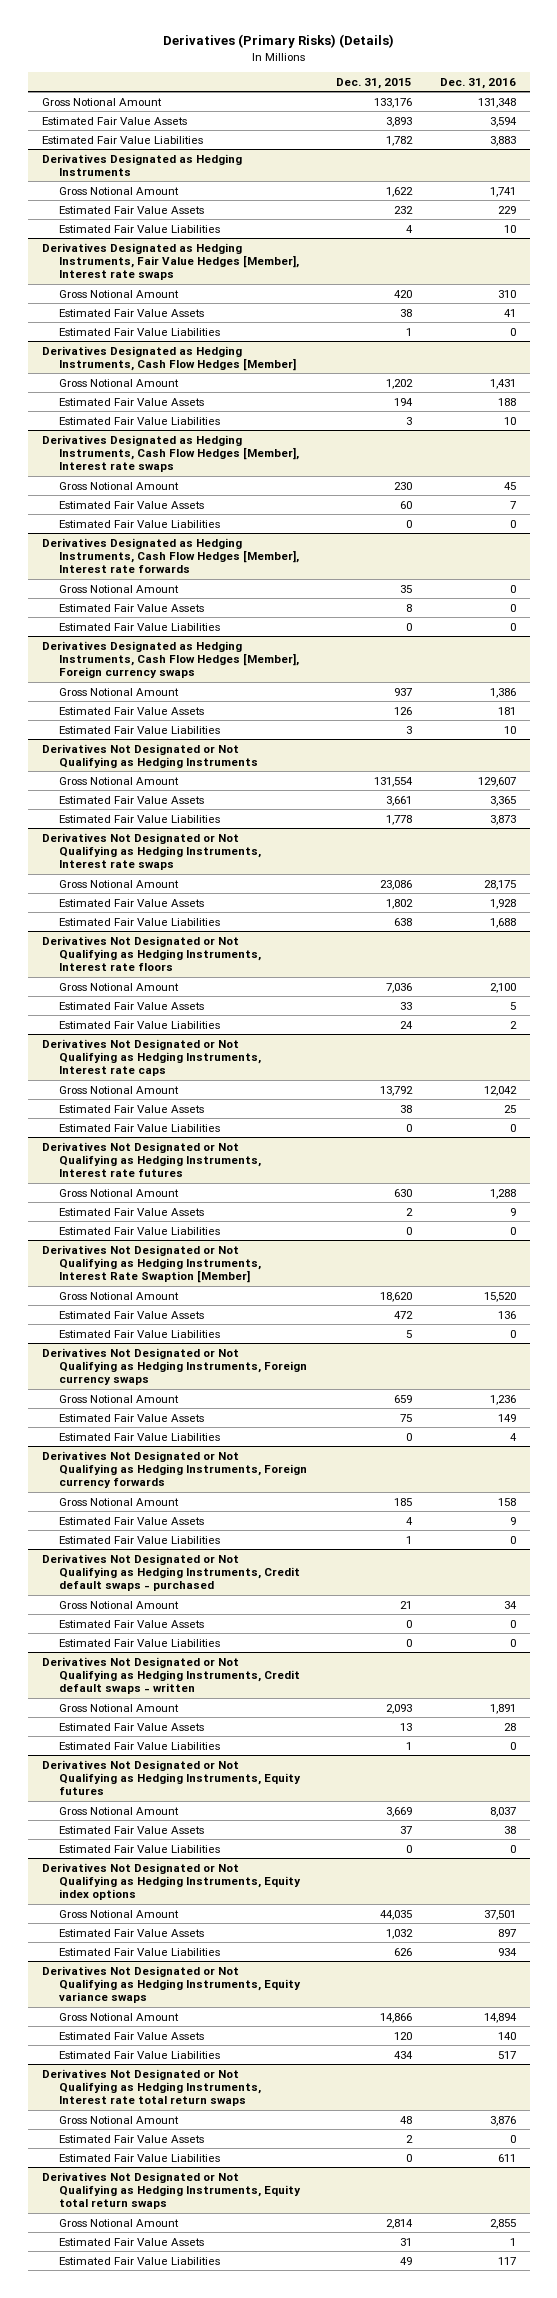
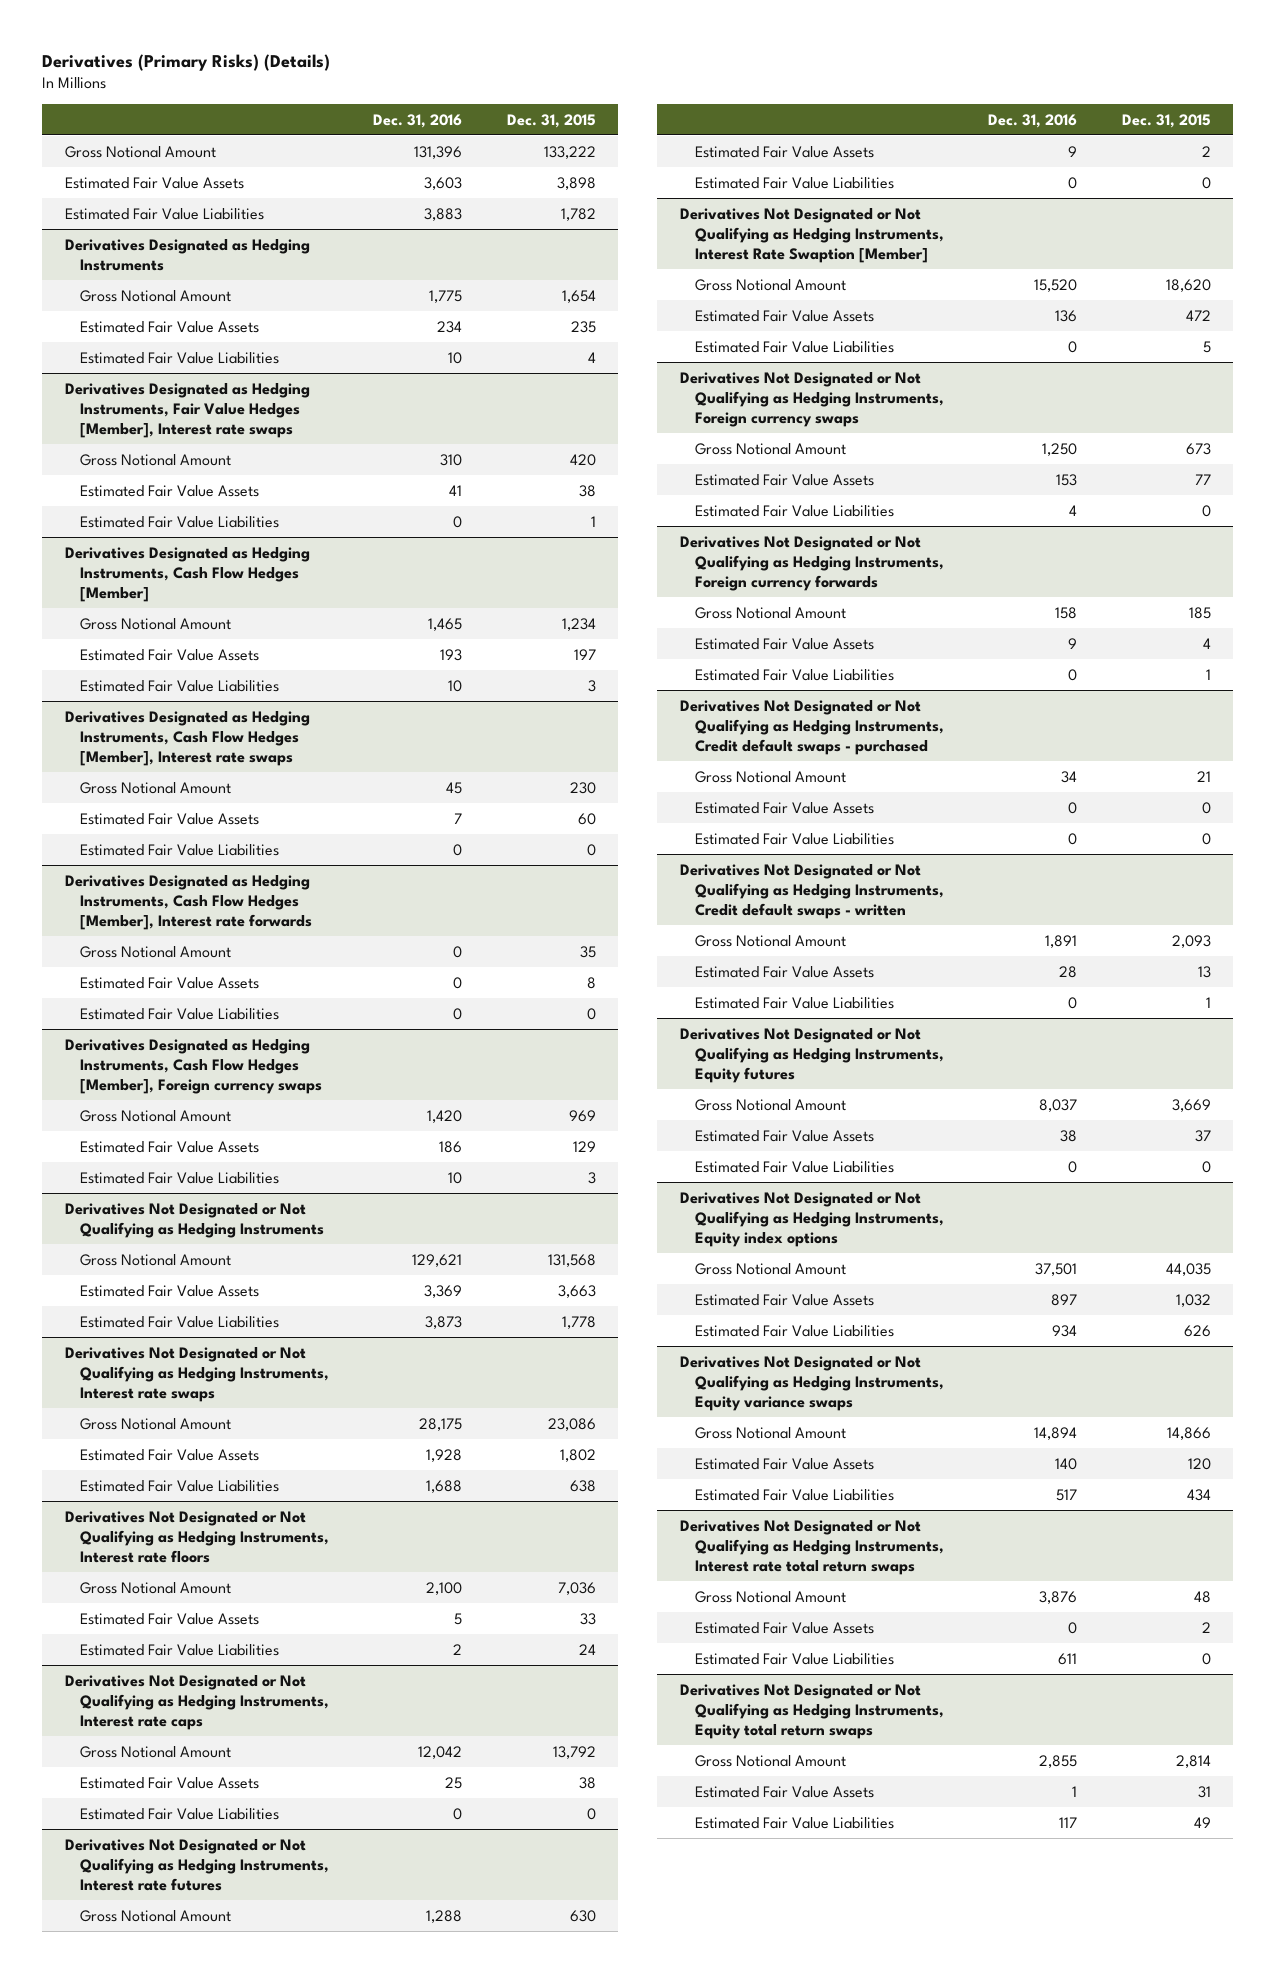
[373,97,412,108] 133,176 -> [543,145,596,159] 133,222
[477,97,516,108] 131,348 -> [414,145,463,159] 131,396
[385,116,412,127] 3,893 -> [556,176,596,190] 3,898
[489,116,517,127] 3,594 -> [424,176,463,190] 3,603
[385,186,413,197] 1,622 -> [561,289,596,303] 1,654
[489,186,516,197] 1,741 -> [429,289,463,303] 1,775
[393,205,413,214] 232 -> [570,320,596,333] 235
[497,205,516,214] 229 -> [437,320,463,333] 234
[385,378,413,389] 1,202 -> [561,617,596,631] 1,234
[489,378,516,389] 1,431 -> [428,617,463,631] 1,465
[393,397,413,406] 194 -> [573,648,596,660] 197
[497,397,516,406] 188 -> [440,648,463,661] 193
[393,687,412,696] 937 -> [568,1109,596,1122] 969
[489,687,516,698] 1,386 -> [427,1109,463,1123] 1,420
[393,706,412,715] 126 -> [572,1140,596,1152] 129
[497,706,516,715] 181 -> [439,1140,463,1153] 186
[373,776,413,787] 131,554 -> [547,1253,596,1267] 131,568
[477,776,516,787] 129,607 -> [412,1253,463,1267] 129,621
[385,795,412,806] 3,661 -> [557,1284,596,1298] 3,663
[489,795,516,806] 3,365 -> [424,1284,463,1298] 3,369
[393,1394,412,1403] 659 -> [1185,442,1211,455] 673
[489,1394,516,1405] 1,236 -> [1042,442,1078,456] 1,250
[399,1413,412,1422] 75 -> [1194,473,1211,485] 77
[497,1413,516,1422] 149 -> [1056,473,1078,486] 153

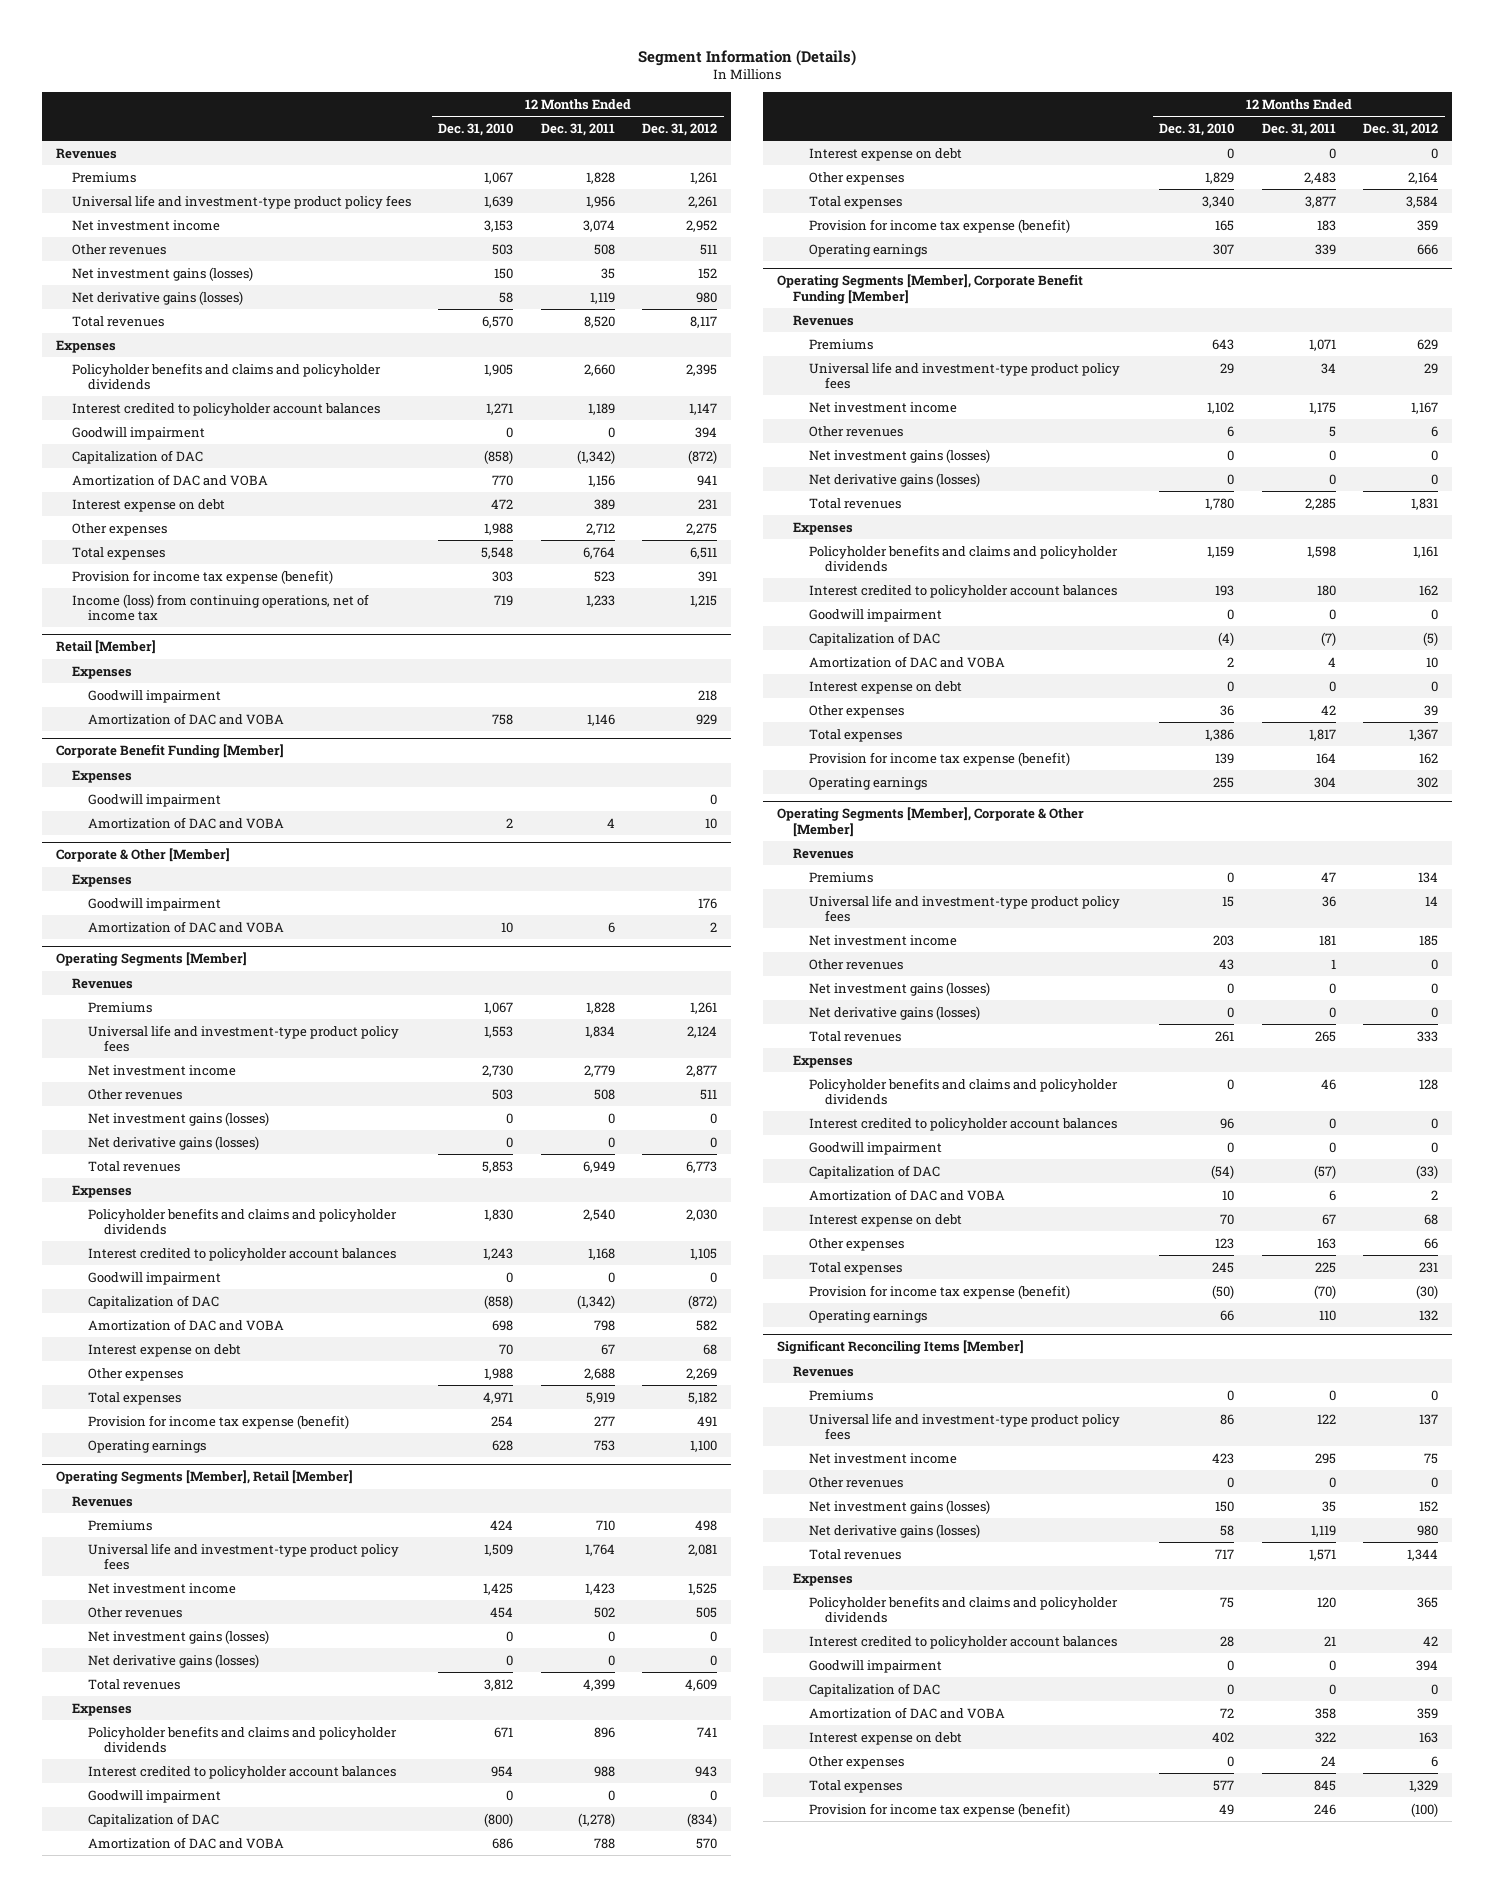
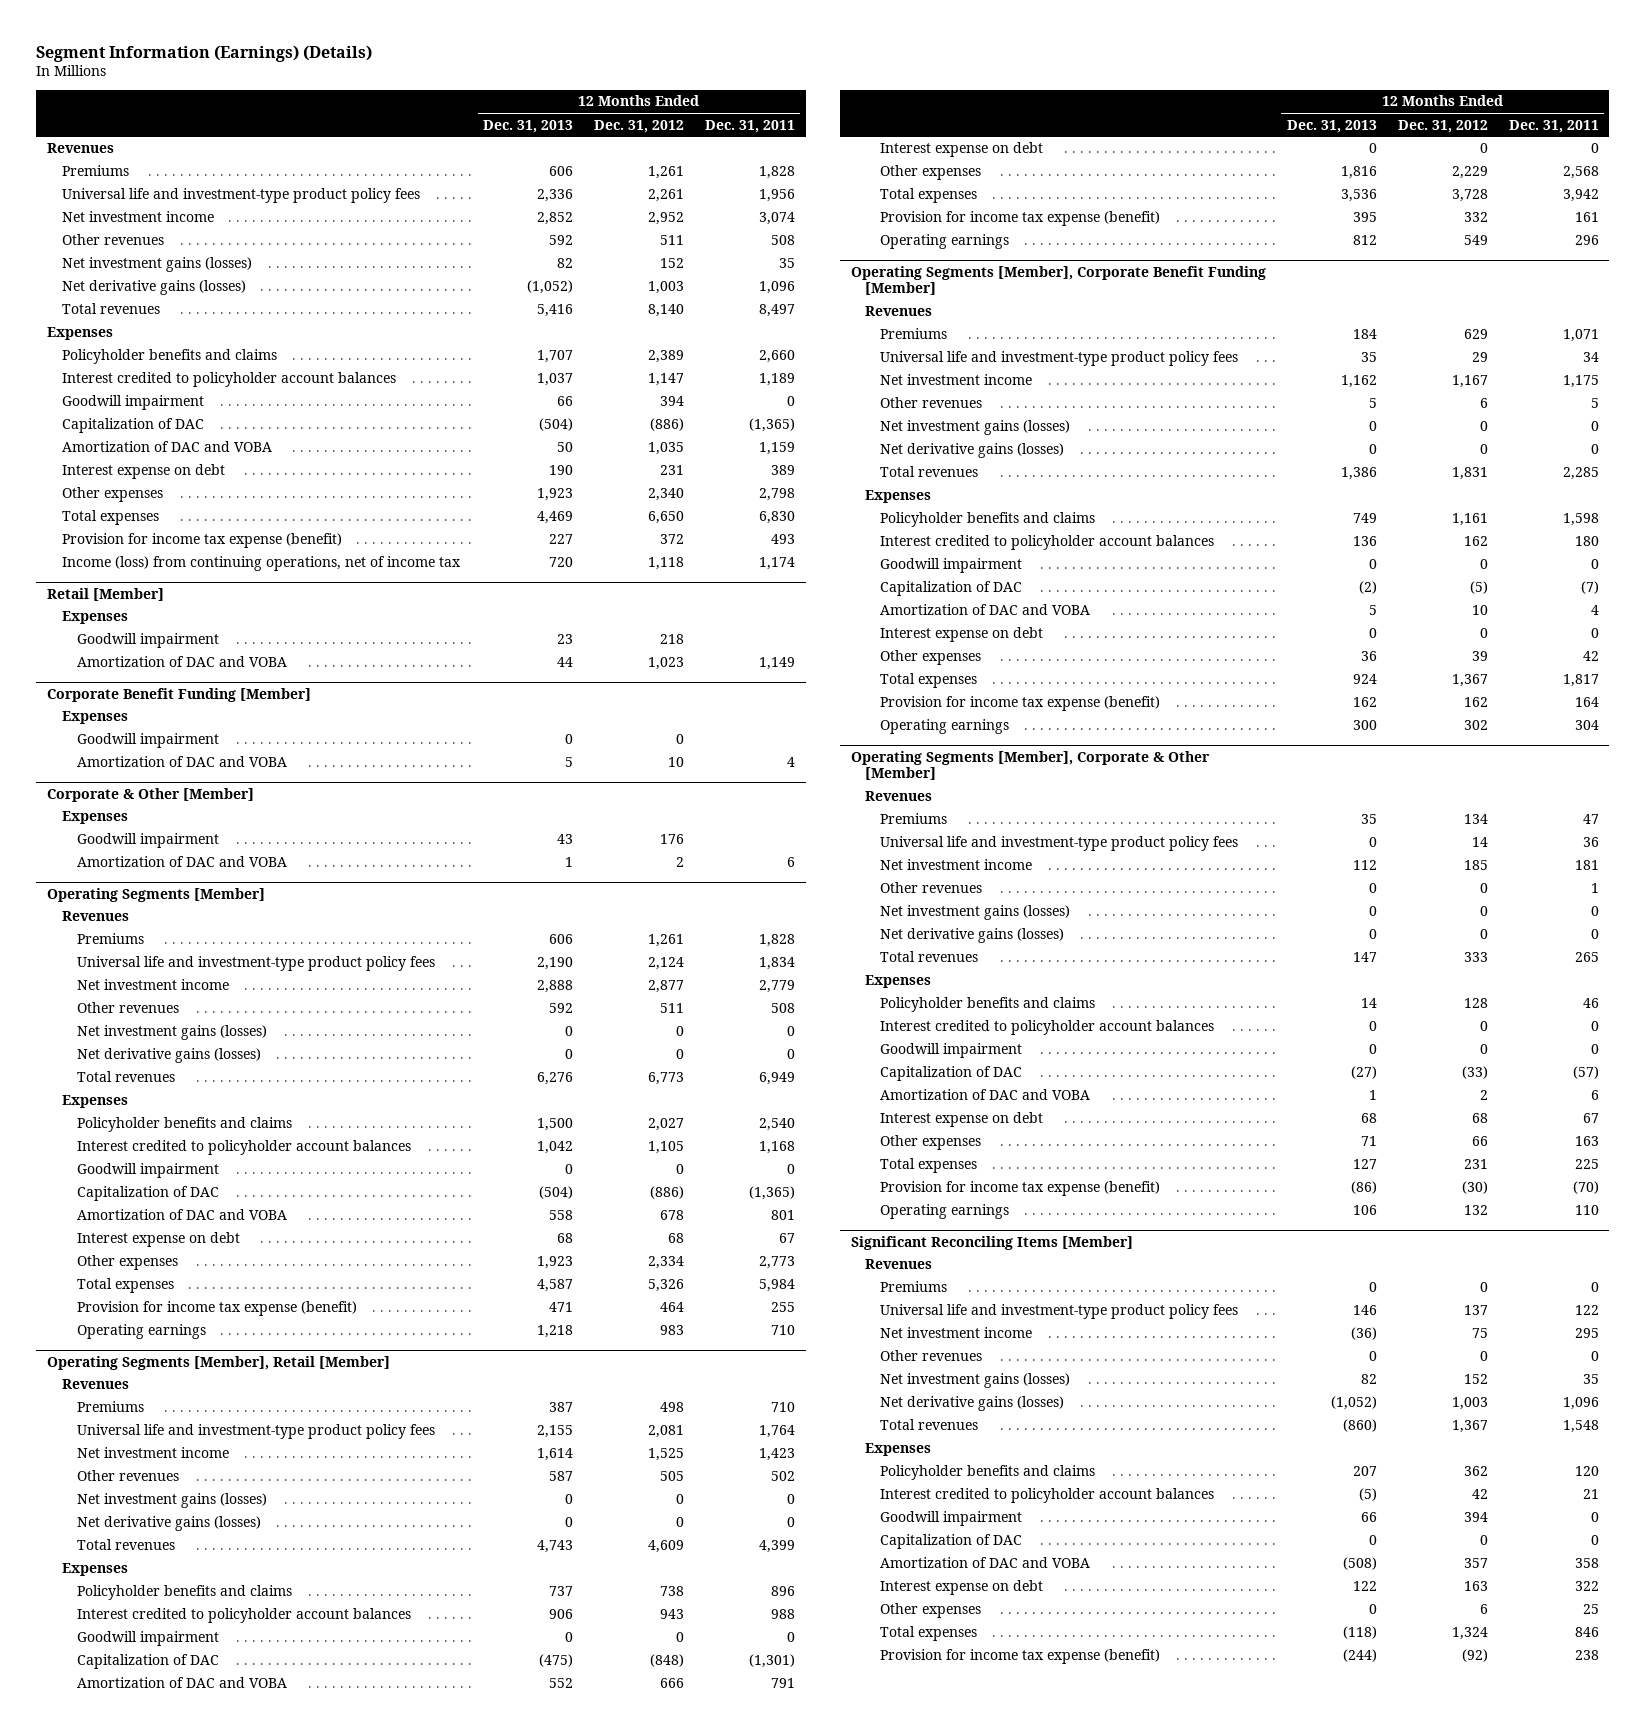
[638,50,857,67] Segment Information (Details) -> [36,44,373,62] Segment Information (Earnings) (Details)
[438,122,514,136] Dec. 31, 2010 -> none
none -> [482,119,573,133] Dec. 31, 2013
[589,291,615,304] 1,119 -> [759,281,796,295] 1,096
[696,291,718,303] 980 -> [647,281,684,295] 1,003
[583,315,615,328] 8,520 -> [759,304,796,318] 8,497
[690,315,718,328] 8,117 -> [647,304,684,318] 8,140
[71,362,381,390] Policyholder benefits and claims and policyholder dividends -> [61,349,277,365] Policyholder benefits and claims
[686,363,718,376] 2,395 -> [647,350,684,364] 2,389
[576,449,615,464] (1,342) -> [749,418,796,433] (1,365)
[688,449,718,464] (872) -> [649,418,684,432] (886)
[587,474,615,487] 1,156 -> [759,442,796,456] 1,159
[697,474,718,486] 941 -> [647,442,684,456] 1,035
[585,522,615,535] 2,712 -> [759,488,796,502] 2,798
[686,522,718,535] 2,275 -> [647,488,684,502] 2,340
[582,546,615,559] 6,764 -> [759,511,796,525] 6,830
[690,546,718,559] 6,511 -> [647,511,684,525] 6,650
[593,570,615,582] 523 -> [771,534,796,545] 493
[698,570,718,582] 391 -> [659,534,684,545] 372
[585,594,615,607] 1,233 -> [759,557,796,571] 1,174
[690,594,718,607] 1,215 -> [647,557,684,571] 1,118
[586,713,615,726] 1,146 -> [759,657,796,671] 1,149
[696,713,718,725] 929 -> [647,657,684,671] 1,023
[88,1207,398,1235] Policyholder benefits and claims and policyholder dividends -> [76,1117,292,1133] Policyholder benefits and claims
[686,1208,718,1221] 2,030 -> [647,1118,684,1132] 2,027
[576,1294,615,1309] (1,342) -> [749,1186,796,1201] (1,365)
[688,1294,718,1309] (872) -> [649,1186,684,1200] (886)
[593,1319,615,1331] 798 -> [771,1210,796,1221] 801
[696,1319,718,1331] 582 -> [659,1210,684,1221] 678
[583,1367,615,1380] 2,688 -> [759,1256,796,1270] 2,773
[686,1367,718,1380] 2,269 -> [647,1256,684,1270] 2,334
[585,1391,615,1404] 5,919 -> [759,1279,796,1293] 5,984
[688,1391,718,1404] 5,182 -> [647,1279,684,1293] 5,326
[593,1415,615,1426] 277 -> [771,1302,796,1313] 255
[697,1415,718,1427] 491 -> [659,1302,684,1313] 464
[593,1439,615,1451] 753 -> [771,1325,796,1336] 710
[690,1439,718,1452] 1,100 -> [659,1325,684,1336] 983
[88,1725,398,1753] Policyholder benefits and claims and policyholder dividends -> [76,1585,292,1601] Policyholder benefits and claims
[697,1726,718,1737] 741 -> [659,1586,684,1597] 738
[577,1812,615,1827] (1,278) -> [749,1654,796,1669] (1,301)
[687,1812,718,1827] (834) -> [649,1654,684,1668] (848)
[593,1837,615,1849] 788 -> [771,1678,796,1689] 791
[696,1837,718,1849] 570 -> [659,1678,684,1689] 666
[1303,171,1336,184] 2,483 -> [1562,166,1599,180] 2,568
[1408,171,1439,184] 2,164 -> [1451,166,1488,180] 2,229
[1304,195,1336,208] 3,877 -> [1562,189,1599,203] 3,942
[1406,195,1439,208] 3,584 -> [1451,189,1488,203] 3,728
[1316,219,1336,231] 183 -> [1574,212,1599,223] 161
[1417,219,1439,231] 359 -> [1463,212,1488,223] 332
[1314,243,1336,255] 339 -> [1574,235,1599,246] 296
[1417,243,1439,255] 666 -> [1463,235,1488,246] 549
[809,544,1119,572] Policyholder benefits and claims and policyholder dividends -> [880,512,1096,528] Policyholder benefits and claims
[809,1077,1119,1105] Policyholder benefits and claims and policyholder dividends -> [880,997,1096,1013] Policyholder benefits and claims
[1310,1524,1336,1537] 1,119 -> [1562,1397,1599,1411] 1,096
[1417,1524,1439,1536] 980 -> [1451,1397,1488,1411] 1,003
[1308,1548,1336,1561] 1,571 -> [1562,1420,1599,1434] 1,548
[1407,1548,1439,1561] 1,344 -> [1451,1420,1488,1434] 1,367
[809,1595,1119,1623] Policyholder benefits and claims and policyholder dividends -> [880,1465,1096,1481] Policyholder benefits and claims
[1417,1596,1439,1608] 365 -> [1463,1466,1488,1477] 362
[1417,1707,1439,1719] 359 -> [1463,1558,1488,1569] 357
[1320,1755,1336,1766] 24 -> [1582,1604,1599,1615] 25
[1313,1779,1336,1791] 845 -> [1574,1627,1599,1638] 846
[1409,1779,1439,1792] 1,329 -> [1451,1627,1488,1641] 1,324
[1313,1803,1336,1815] 246 -> [1574,1650,1599,1661] 238
[1411,1802,1439,1817] (100) -> [1461,1649,1488,1663] (92)

